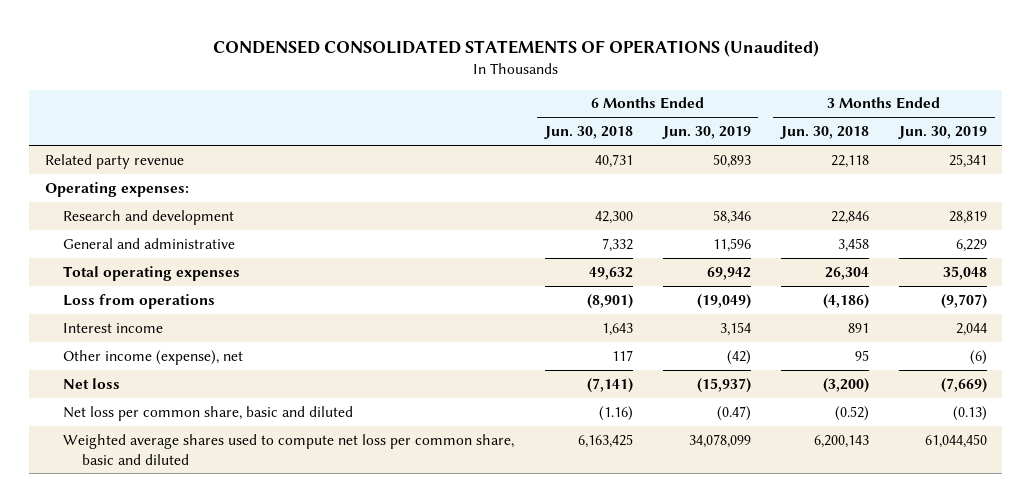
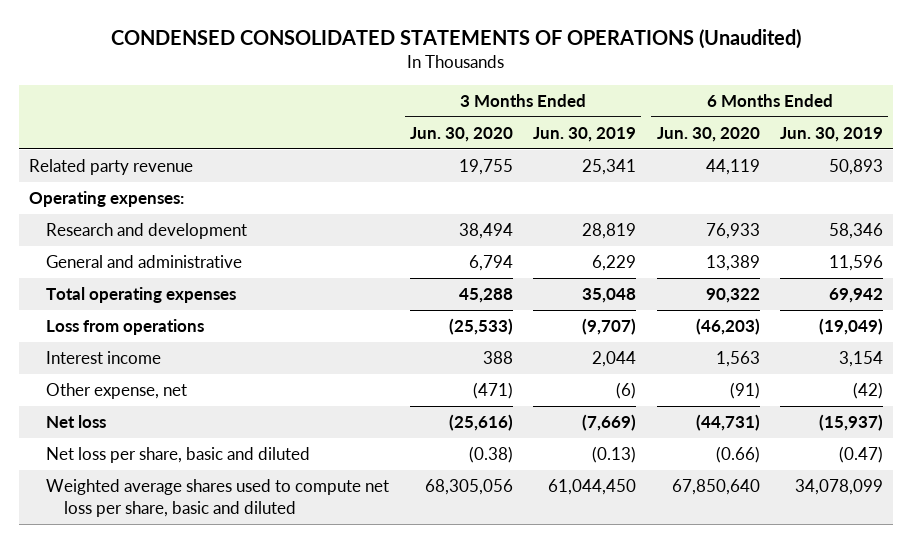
[543,126,633,140] Jun. 30, 2018 -> none
[779,126,869,140] Jun. 30, 2018 -> none
none -> [409,126,513,142] Jun. 30, 2020
none -> [656,126,760,142] Jun. 30, 2020
[63,349,244,365] Other income (expense), net -> [46,383,188,400] Other expense, net
[63,405,354,421] Net loss per common share, basic and diluted -> [46,447,311,464] Net loss per share, basic and diluted
[63,433,515,465] Weighted average shares used to compute net loss per common share, basic and diluted -> [46,479,390,517] Weighted average shares used to compute net loss per share, basic and diluted

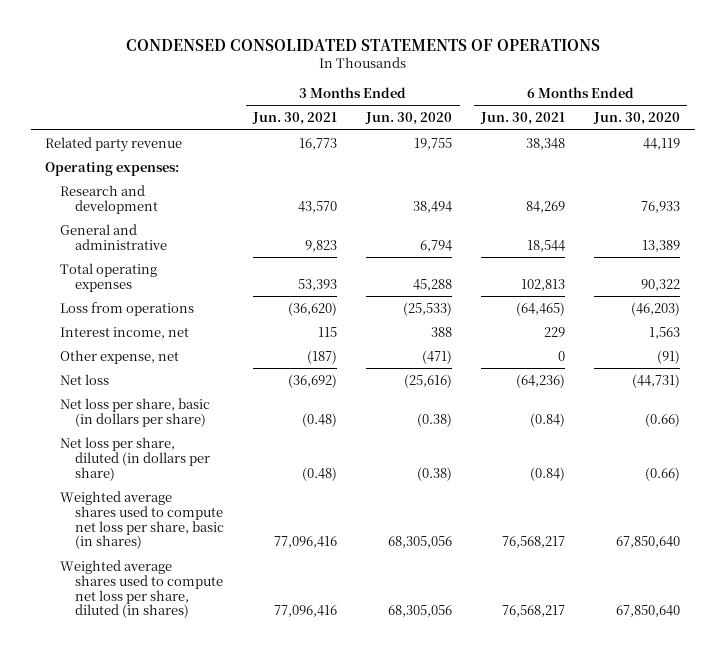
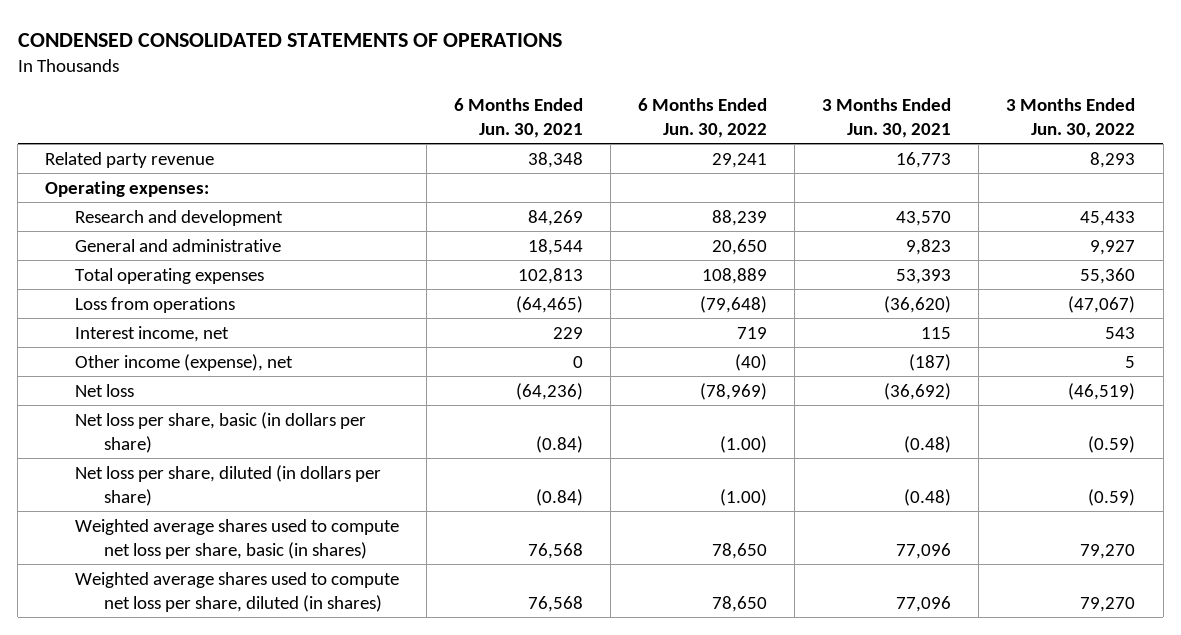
[365,112,453,126] Jun. 30, 2020 -> none
[593,112,681,126] Jun. 30, 2020 -> none
none -> [638,98,768,138] 6 Months Ended Jun. 30, 2022
none -> [1006,98,1136,138] 3 Months Ended Jun. 30, 2022
[60,349,180,364] Other expense, net -> [74,353,293,371] Other income (expense), net
[274,536,338,549] 77,096,416 -> [896,542,952,559] 77,096
[502,536,566,549] 76,568,217 -> [527,542,583,559] 76,568
[274,605,338,618] 77,096,416 -> [896,595,952,612] 77,096
[502,605,566,618] 76,568,217 -> [527,595,583,612] 76,568

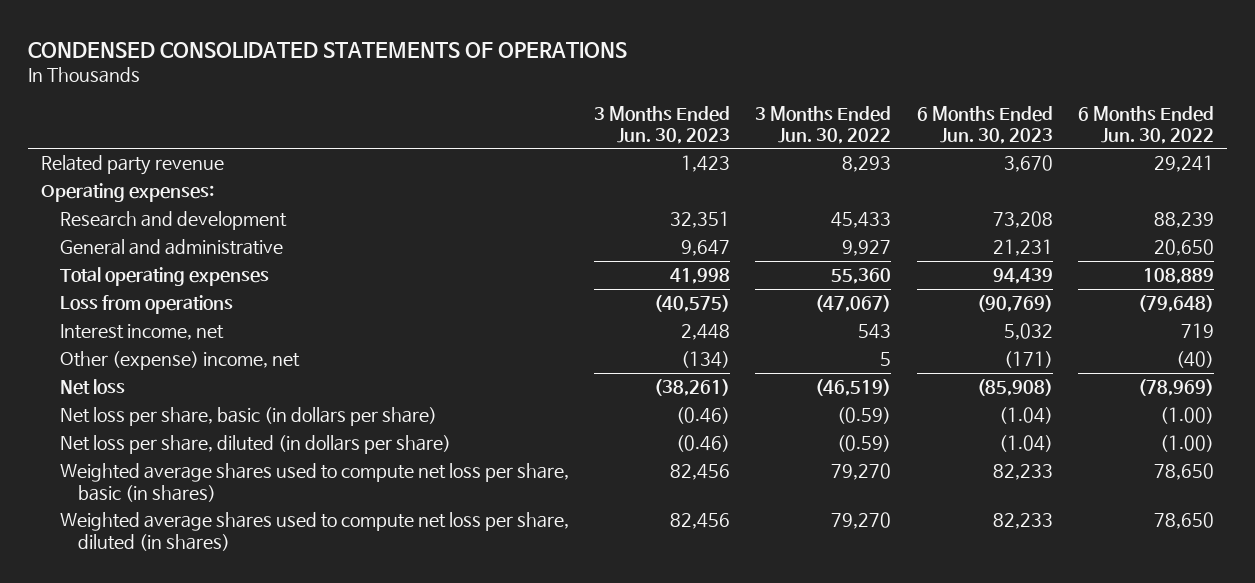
[453,98,583,138] 6 Months Ended Jun. 30, 2021 -> none
[822,98,952,138] 3 Months Ended Jun. 30, 2021 -> none
none -> [593,105,730,145] 3 Months Ended Jun. 30, 2023
none -> [916,105,1053,145] 6 Months Ended Jun. 30, 2023
[74,353,293,371] Other income (expense), net -> [59,351,300,371] Other (expense) income, net

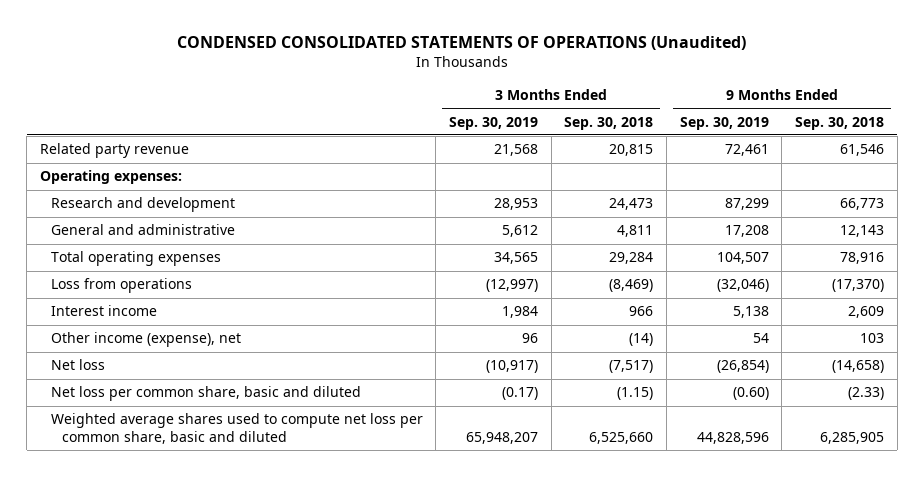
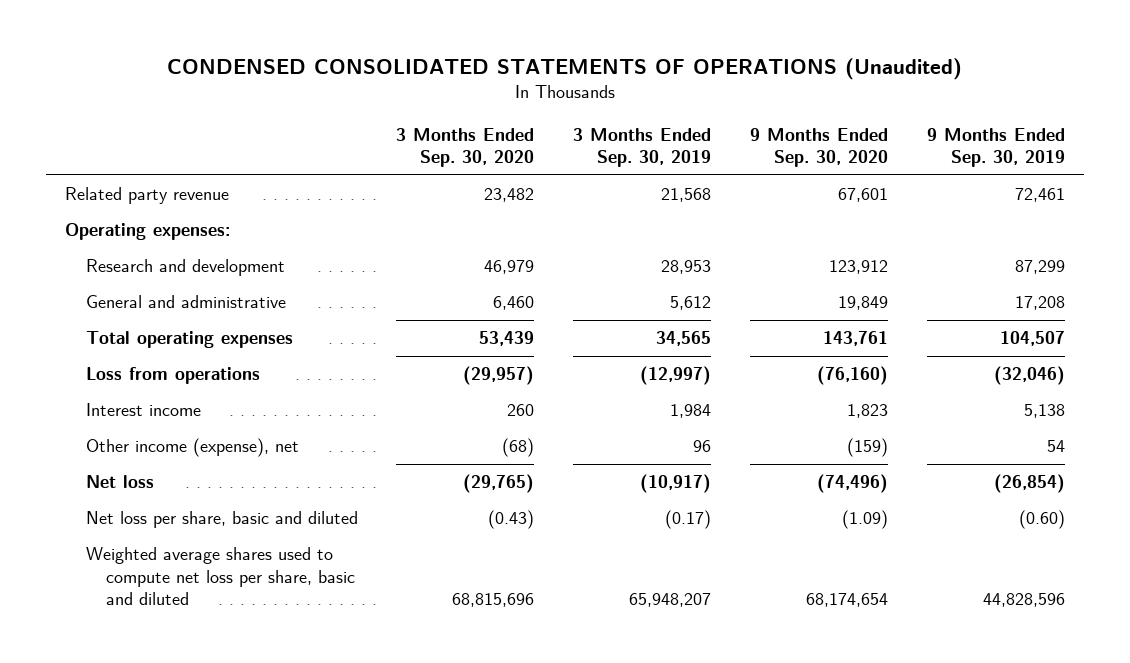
[564,116,654,130] Sep. 30, 2018 -> none
[795,116,885,130] Sep. 30, 2018 -> none
none -> [396,127,535,167] 3 Months Ended Sep. 30, 2020
none -> [750,127,889,167] 9 Months Ended Sep. 30, 2020
[50,386,361,402] Net loss per common share, basic and diluted -> [85,511,358,529] Net loss per share, basic and diluted
[50,413,423,444] Weighted average shares used to compute net loss per common share, basic and diluted -> [85,547,355,606] Weighted average shares used to compute net loss per share, basic and diluted

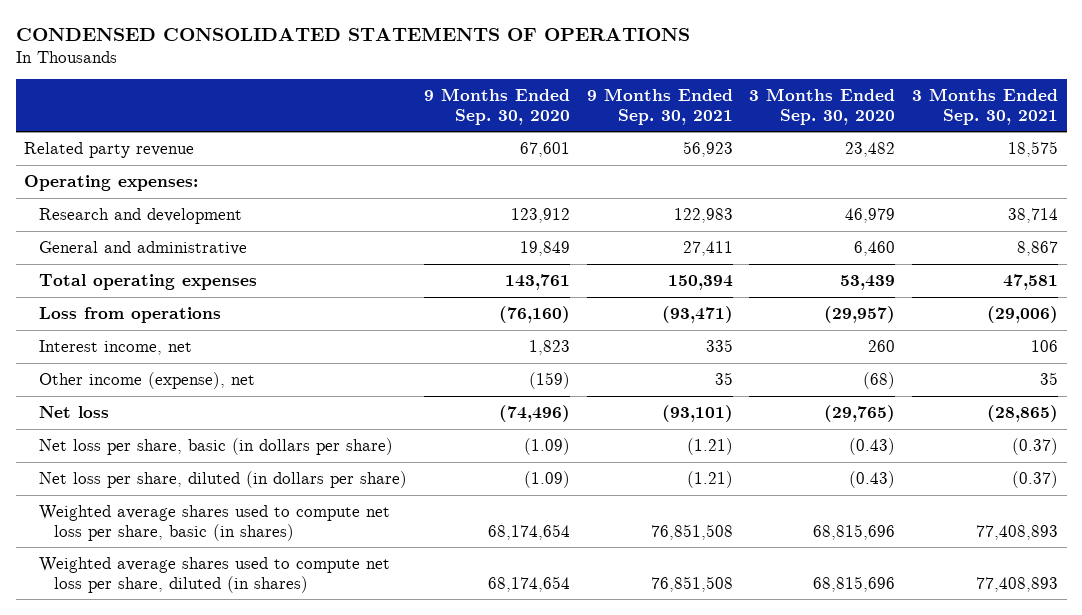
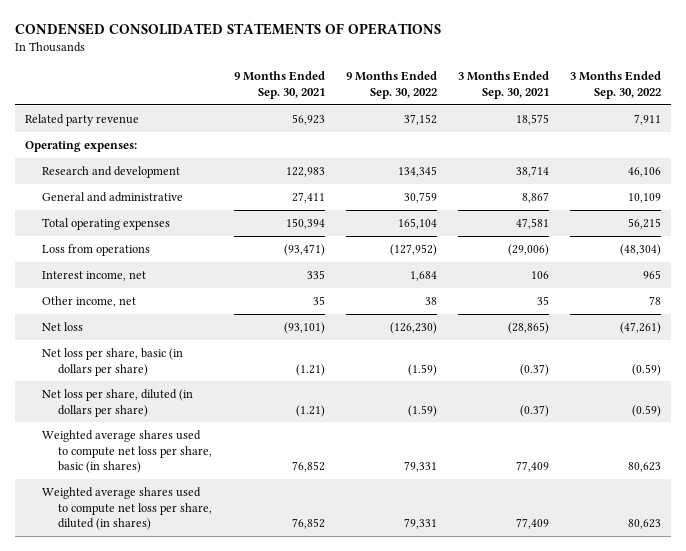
[423,88,570,125] 9 Months Ended Sep. 30, 2020 -> none
[749,88,896,125] 3 Months Ended Sep. 30, 2020 -> none
none -> [345,71,437,100] 9 Months Ended Sep. 30, 2022
none -> [569,71,661,100] 3 Months Ended Sep. 30, 2022
[39,371,256,389] Other income (expense), net -> [41,295,136,307] Other income, net
[650,523,733,540] 76,851,508 -> [291,461,325,473] 76,852
[976,524,1059,540] 77,408,893 -> [515,461,549,473] 77,409
[650,575,733,592] 76,851,508 -> [291,518,325,530] 76,852
[976,576,1059,592] 77,408,893 -> [515,518,549,530] 77,409

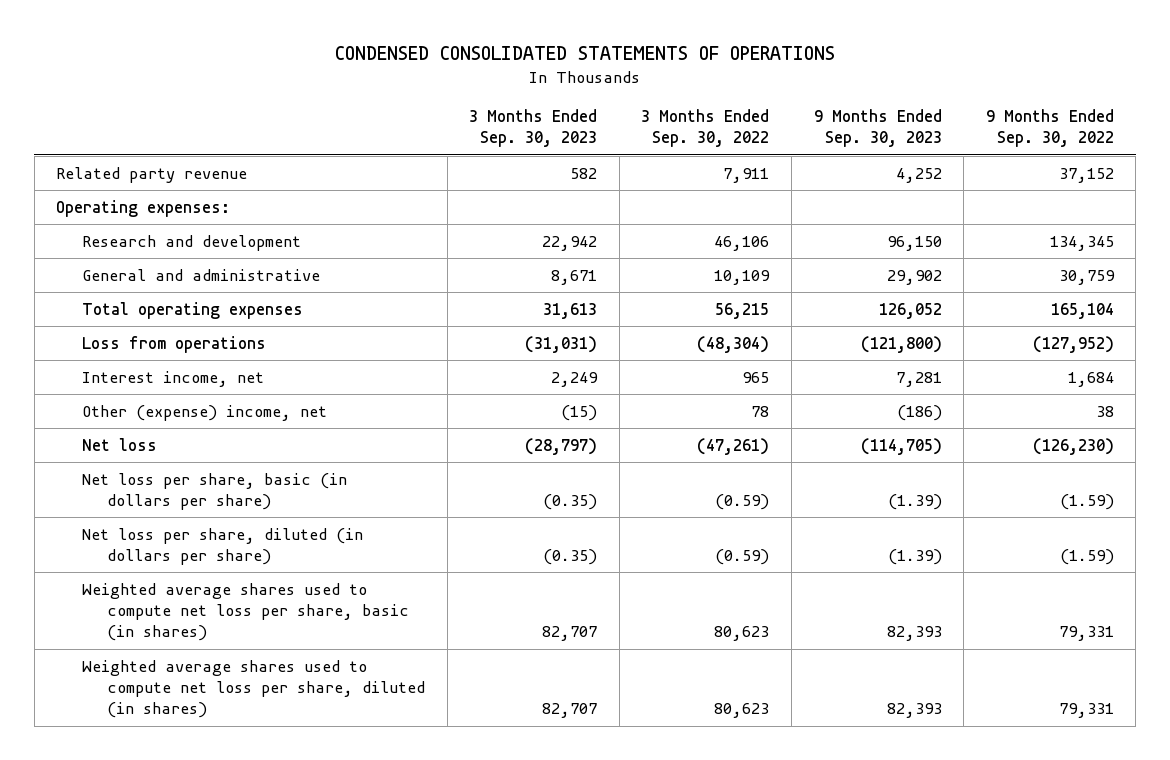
[233,71,325,100] 9 Months Ended Sep. 30, 2021 -> none
[457,71,549,100] 3 Months Ended Sep. 30, 2021 -> none
none -> [469,108,598,148] 3 Months Ended Sep. 30, 2023
none -> [813,108,942,148] 9 Months Ended Sep. 30, 2023
[41,295,136,307] Other income, net -> [81,404,327,421] Other (expense) income, net

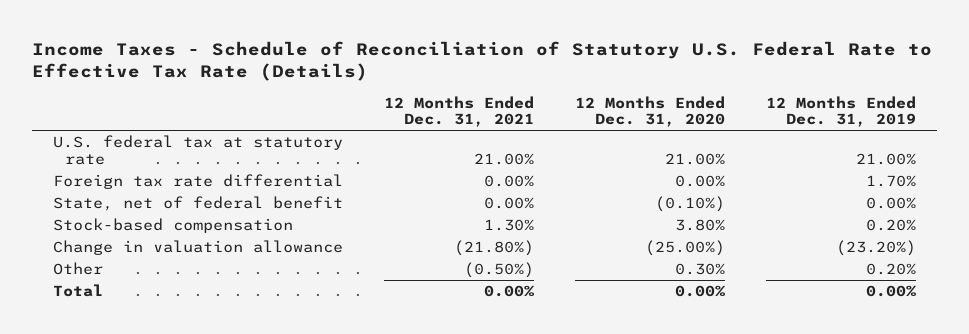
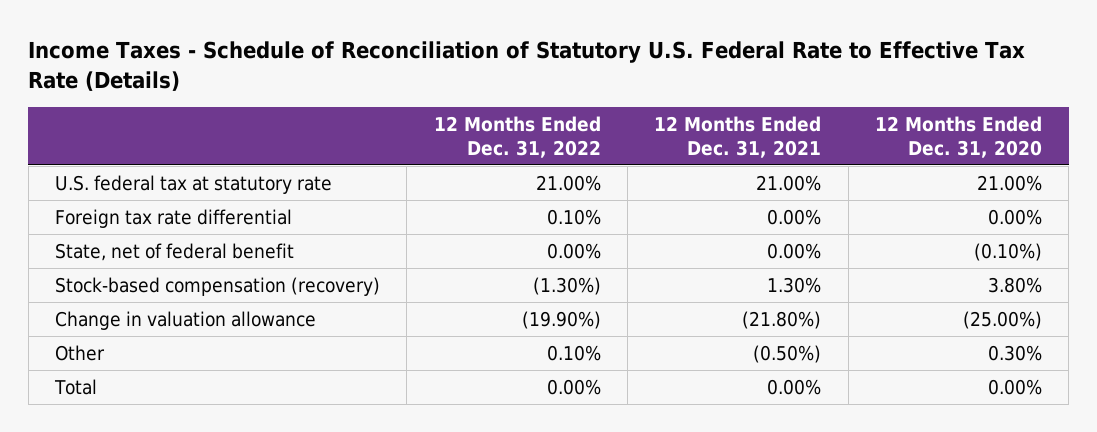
[766,95,917,128] 12 Months Ended Dec. 31, 2019 -> none
none -> [433,115,601,158] 12 Months Ended Dec. 31, 2022
[52,218,293,234] Stock-based compensation -> [55,277,381,297] Stock-based compensation (recovery)

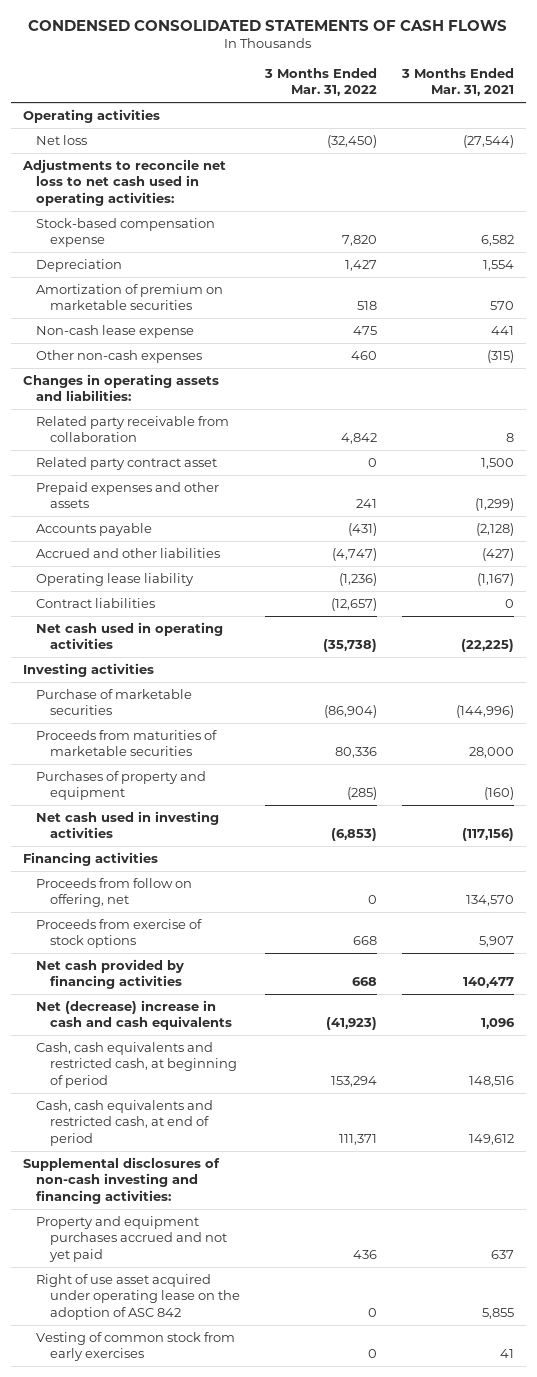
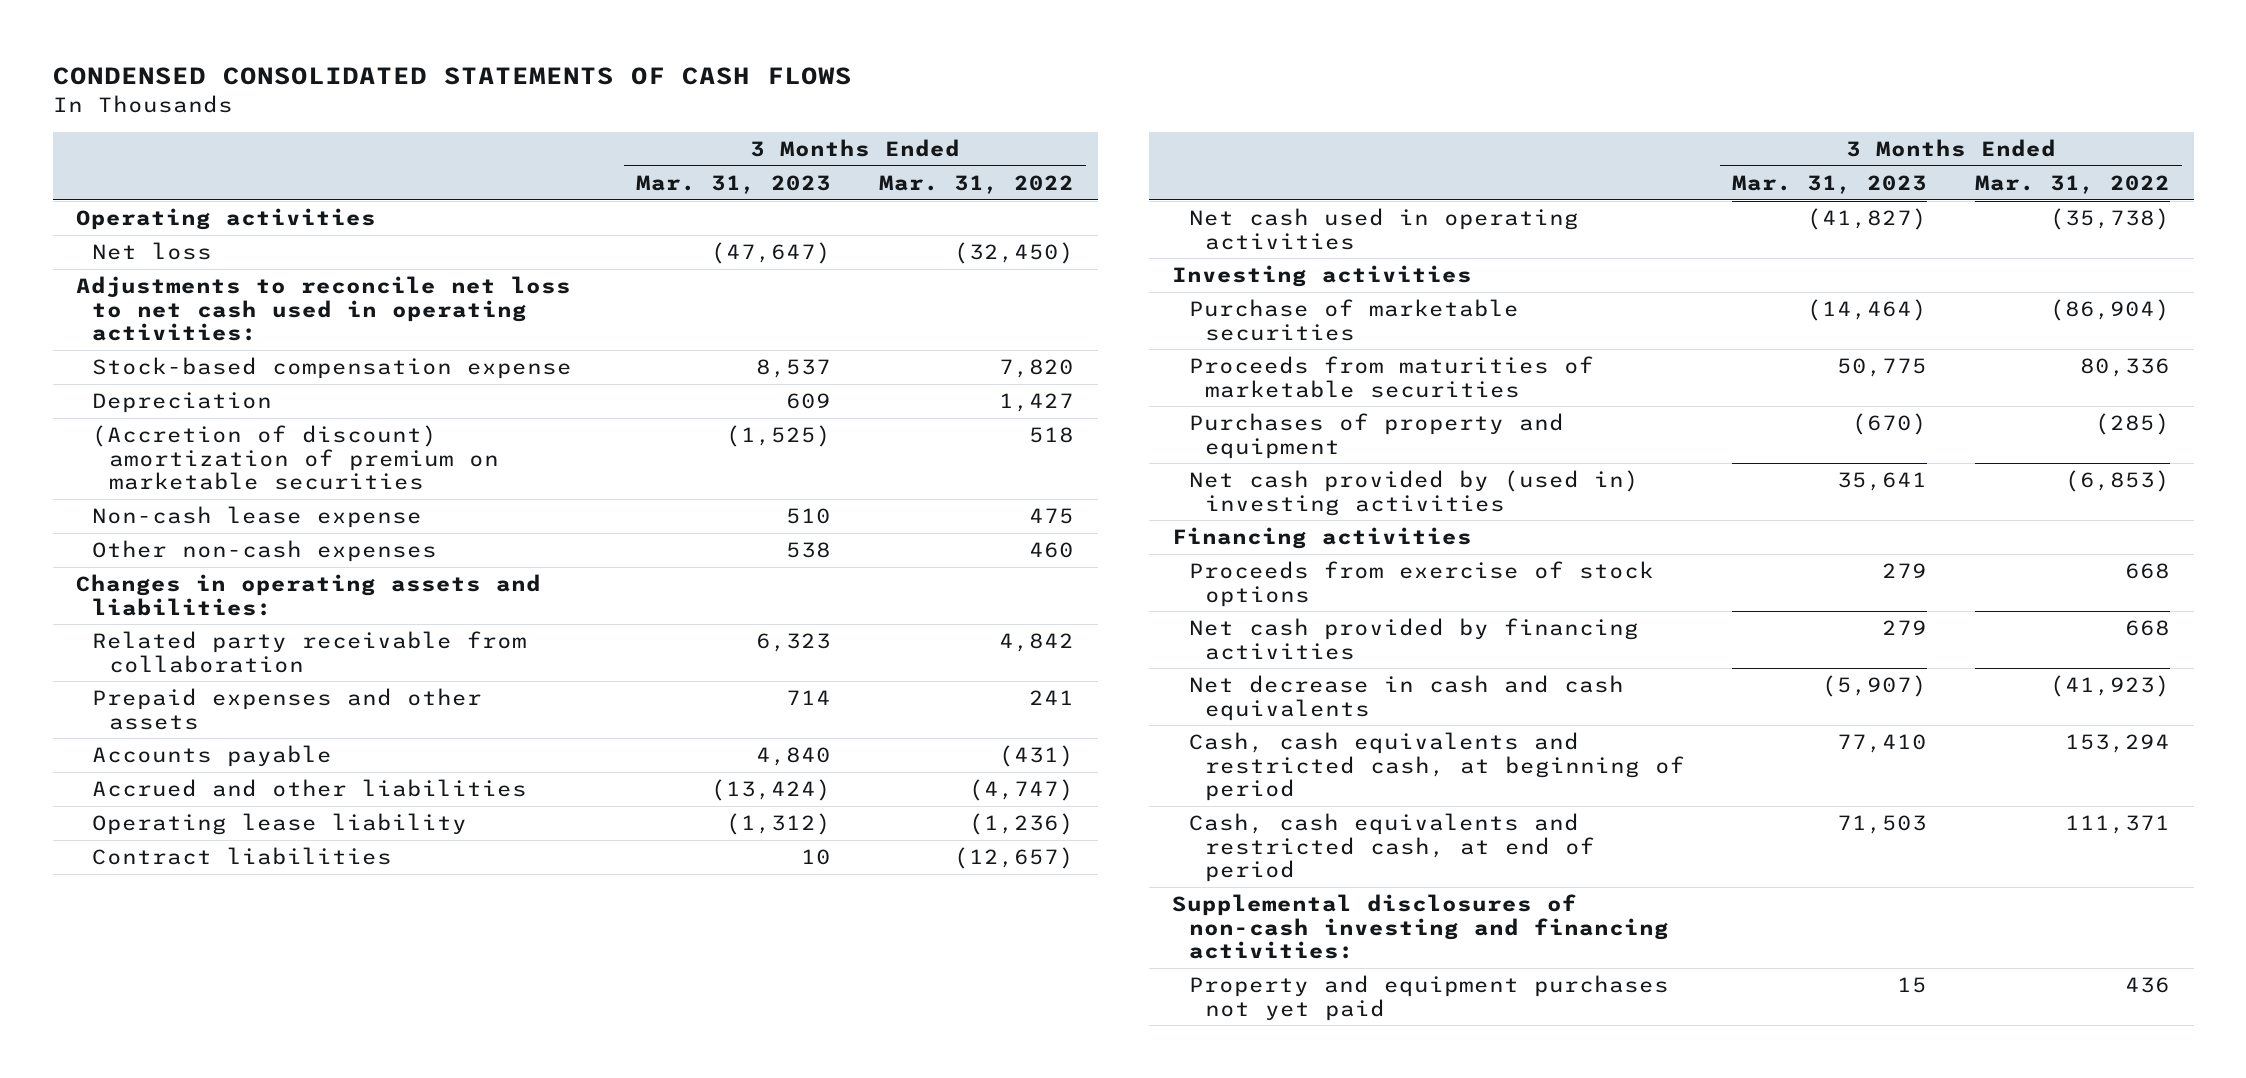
[400,67,514,97] 3 Months Ended Mar. 31, 2021 -> none
none -> [636,175,832,195] Mar. 31, 2023
[36,283,224,311] Amortization of premium on marketable securities -> [92,425,499,491] (Accretion of discount) amortization of premium on marketable securities
[36,456,218,470] Related party contract asset -> none
[36,810,220,839] Net cash used in investing activities -> [1188,470,1639,516] Net cash provided by (used in) investing activities
[36,877,193,908] Proceeds from follow on offering, net -> none
[36,999,232,1031] Net (decrease) increase in cash and cash equivalents -> [1188,675,1624,721] Net decrease in cash and cash equivalents
[36,1273,240,1320] Right of use asset acquired under operating lease on the adoption of ASC 842 -> none
[36,1331,236,1362] Vesting of common stock from early exercises -> none
[36,1215,227,1262] Property and equipment purchases accrued and not yet paid -> [1188,975,1669,1021] Property and equipment purchases not yet paid

